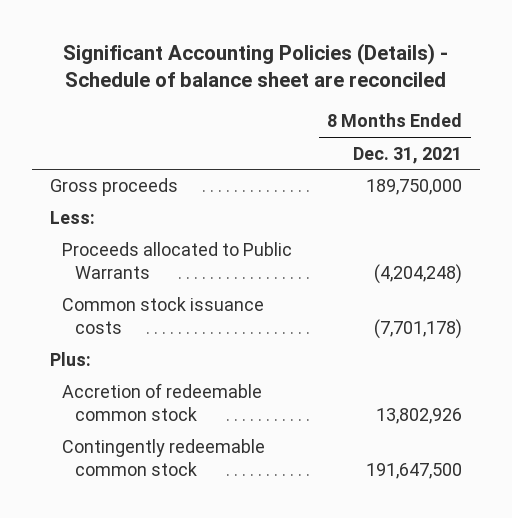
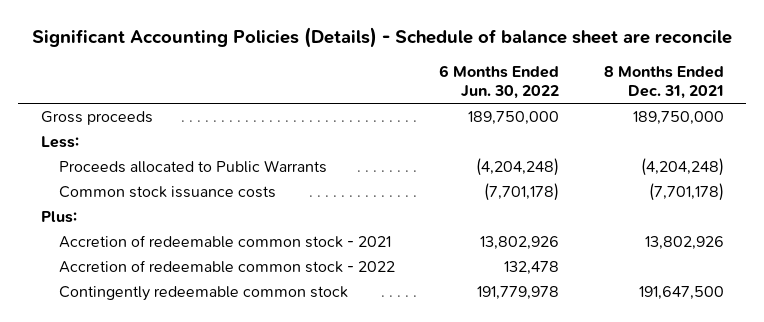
[63,42,449,88] Significant Accounting Policies (Details) - Schedule of balance sheet are reconciled -> [32,27,733,49] Significant Accounting Policies (Details) - Schedule of balance sheet are reconcile
none -> [439,65,560,99] 6 Months Ended Jun. 30, 2022
[62,383,263,421] Accretion of redeemable common stock -> [58,235,391,249] Accretion of redeemable common stock - 2021
none -> [58,260,395,274] Accretion of redeemable common stock - 2022

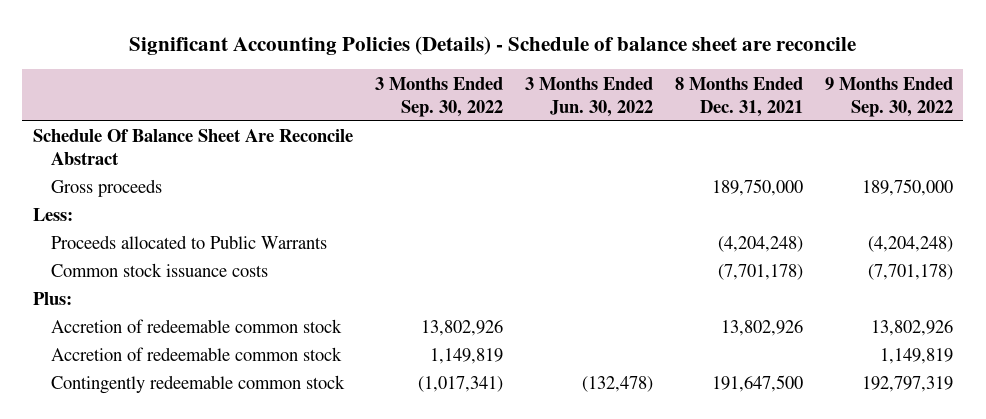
[439,65,560,99] 6 Months Ended Jun. 30, 2022 -> none
none -> [375,76,504,117] 3 Months Ended Sep. 30, 2022
none -> [524,76,653,117] 3 Months Ended Jun. 30, 2022
none -> [824,76,953,117] 9 Months Ended Sep. 30, 2022
none -> [33,129,354,166] Schedule Of Balance Sheet Are Reconcile Abstract
[58,235,391,249] Accretion of redeemable common stock - 2021 -> [50,319,342,334] Accretion of redeemable common stock
[58,260,395,274] Accretion of redeemable common stock - 2022 -> [50,347,342,362] Accretion of redeemable common stock

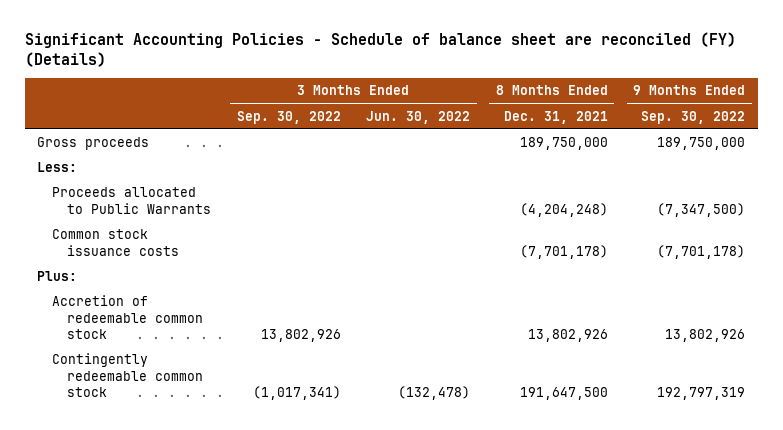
[128,36,856,56] Significant Accounting Policies (Details) - Schedule of balance sheet are reconcile -> [24,31,736,67] Significant Accounting Policies - Schedule of balance sheet are reconciled (FY) (Details)
[33,129,354,166] Schedule Of Balance Sheet Are Reconcile Abstract -> none
[867,236,953,253] (4,204,248) -> [657,202,746,217] (7,347,500)
[50,347,342,362] Accretion of redeemable common stock -> none

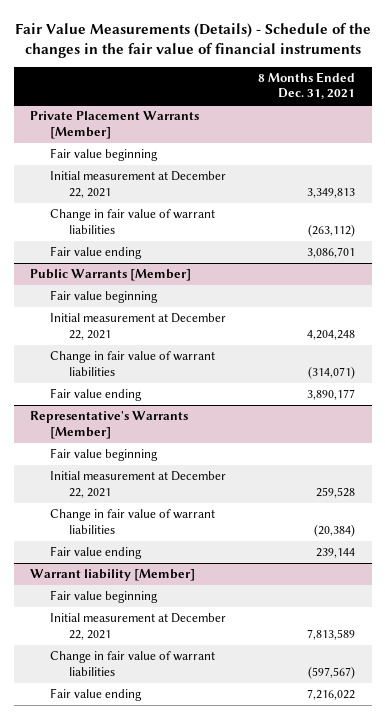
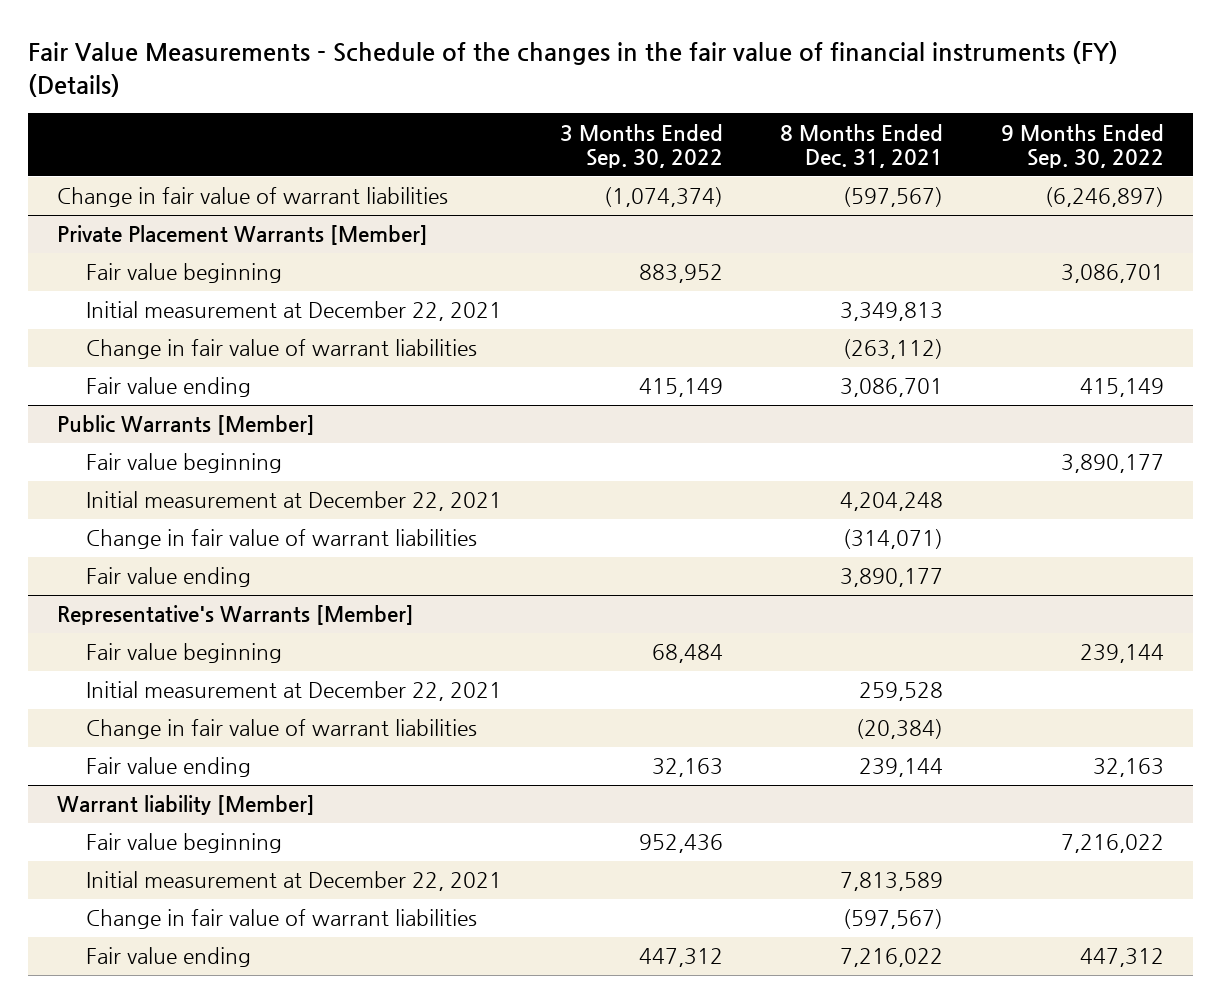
[14,22,371,58] Fair Value Measurements (Details) - Schedule of the changes in the fair value of financial instruments -> [28,41,1119,97] Fair Value Measurements - Schedule of the changes in the fair value of financial instruments (FY) (Details)
none -> [559,123,723,168] 3 Months Ended Sep. 30, 2022
none -> [1000,123,1164,168] 9 Months Ended Sep. 30, 2022
none -> [56,187,448,208] Change in fair value of warrant liabilities

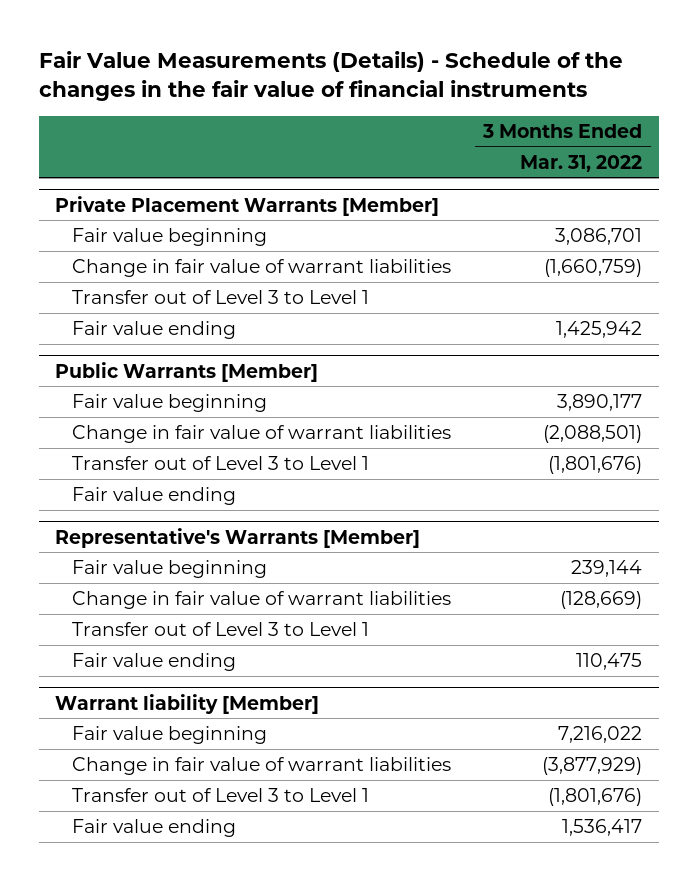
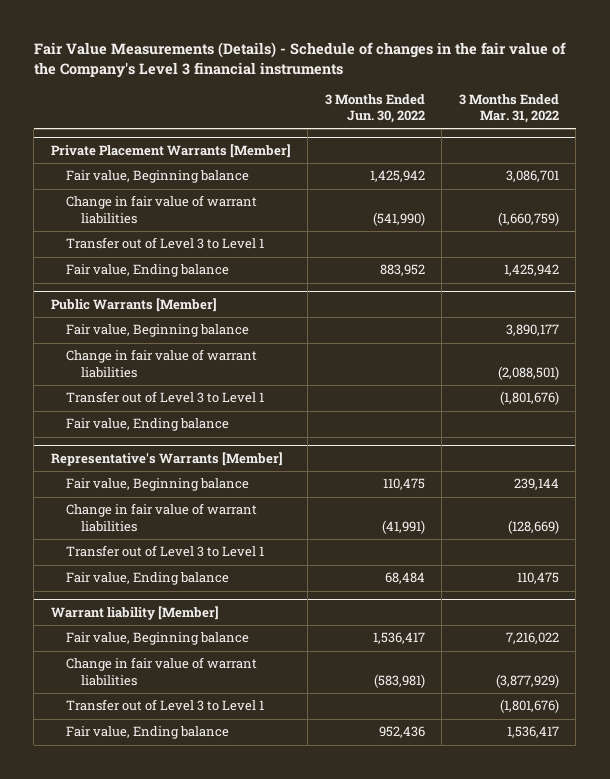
[38,51,623,102] Fair Value Measurements (Details) - Schedule of the changes in the fair value of financial instruments -> [33,41,566,78] Fair Value Measurements (Details) - Schedule of changes in the fair value of the Company's Level 3 financial instruments
none -> [324,93,425,124] 3 Months Ended Jun. 30, 2022
[71,227,267,246] Fair value beginning -> [66,170,250,184] Fair value, Beginning balance
[71,320,236,339] Fair value ending -> [66,264,230,278] Fair value, Ending balance
[71,393,267,412] Fair value beginning -> [66,324,250,338] Fair value, Beginning balance
[71,486,236,505] Fair value ending -> [66,418,230,432] Fair value, Ending balance
[71,559,267,578] Fair value beginning -> [66,478,250,492] Fair value, Beginning balance
[71,652,236,671] Fair value ending -> [66,572,230,586] Fair value, Ending balance
[71,725,267,744] Fair value beginning -> [66,632,250,646] Fair value, Beginning balance
[71,818,236,837] Fair value ending -> [66,726,230,740] Fair value, Ending balance

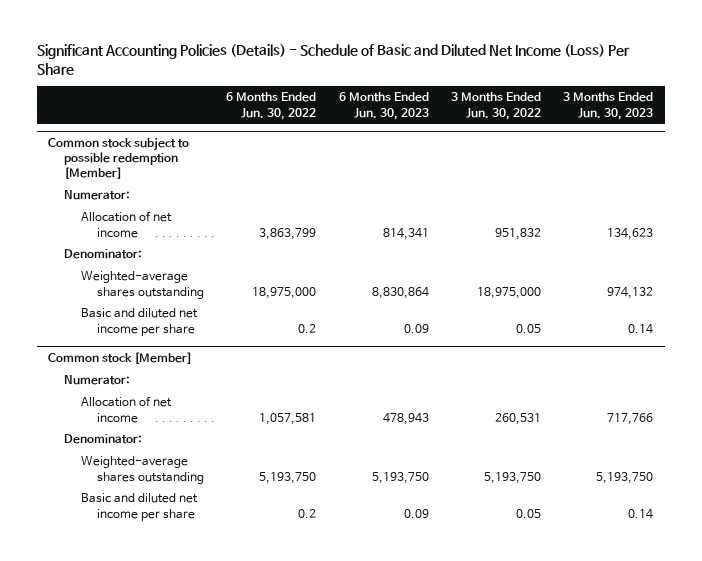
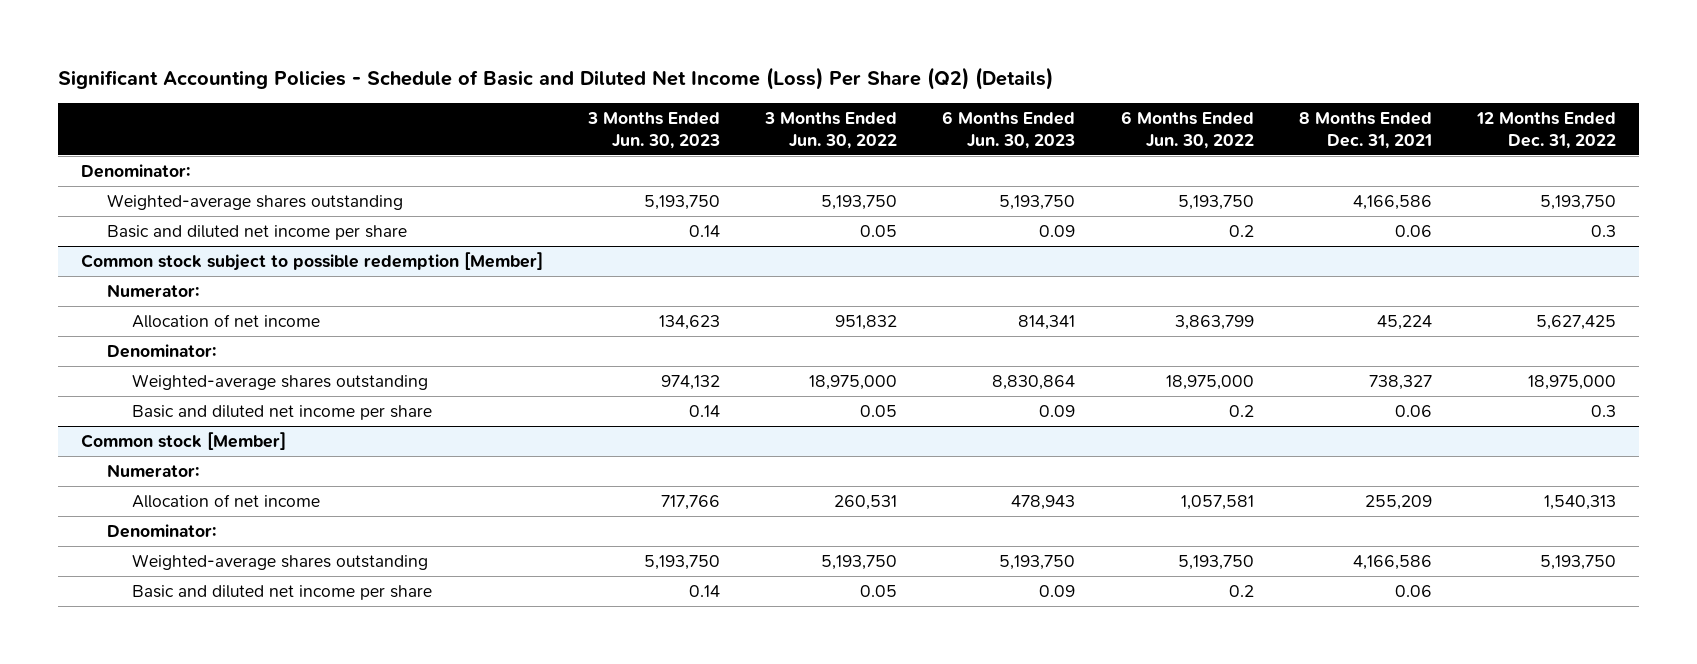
[36,44,630,76] Significant Accounting Policies (Details) - Schedule of Basic and Diluted Net Income (Loss) Per Share -> [58,67,1054,91] Significant Accounting Policies - Schedule of Basic and Diluted Net Income (Loss) Per Share (Q2) (Details)
none -> [1298,111,1432,149] 8 Months Ended Dec. 31, 2021
none -> [1476,111,1617,149] 12 Months Ended Dec. 31, 2022
none -> [80,164,190,179] Denominator:
none -> [106,194,403,211] Weighted-average shares outstanding
none -> [106,225,407,241] Basic and diluted net income per share

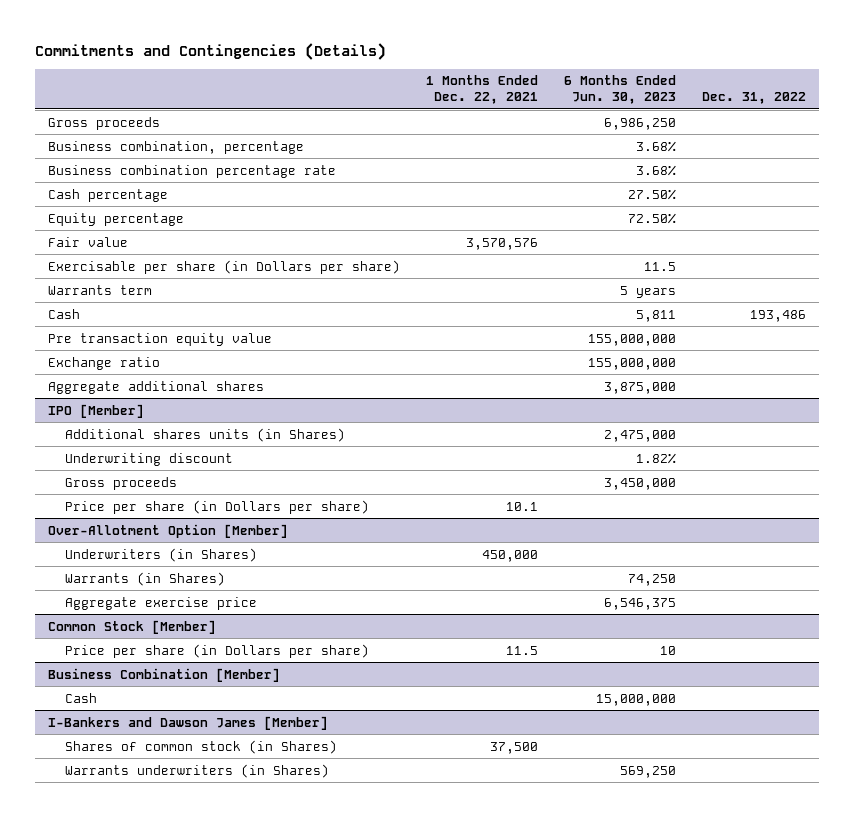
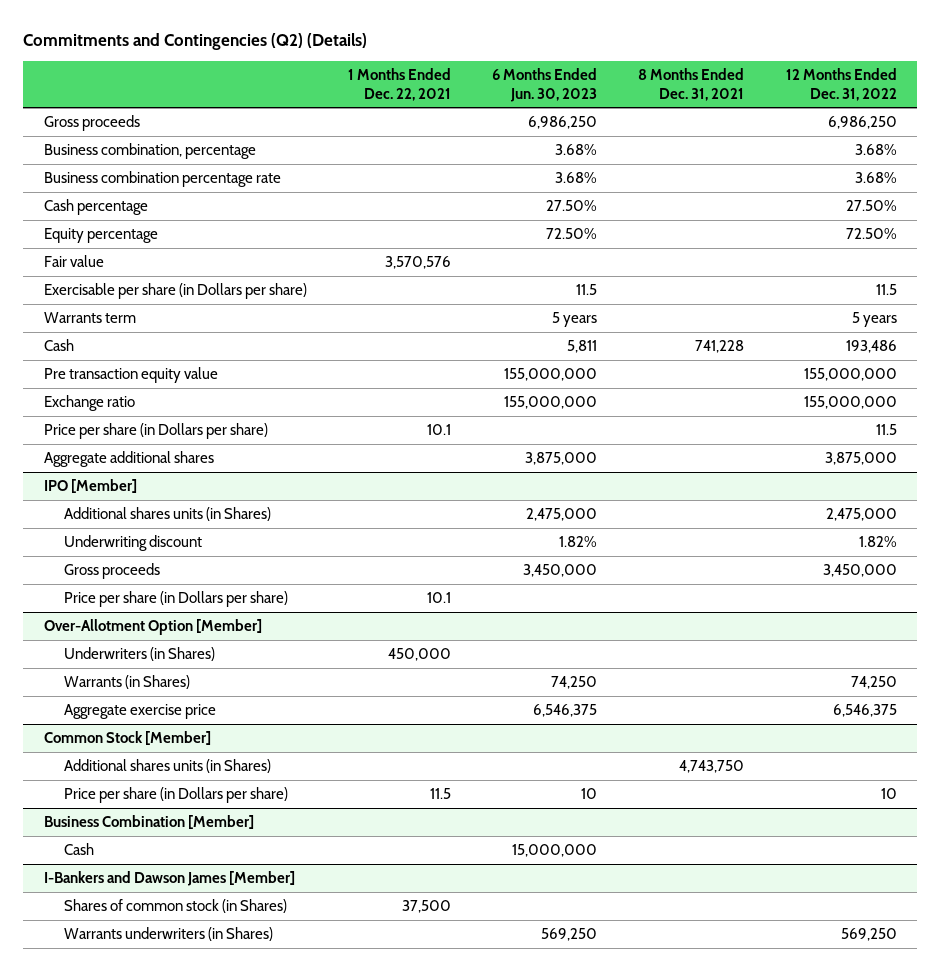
[35,42,387,60] Commitments and Contingencies (Details) -> [22,33,367,51] Commitments and Contingencies (Q2) (Details)
[702,92,807,105] Dec. 31, 2022 -> none
none -> [638,68,745,101] 8 Months Ended Dec. 31, 2021
none -> [785,68,897,101] 12 Months Ended Dec. 31, 2022
none -> [43,423,268,440] Price per share (in Dollars per share)
none -> [63,759,271,774] Additional shares units (in Shares)

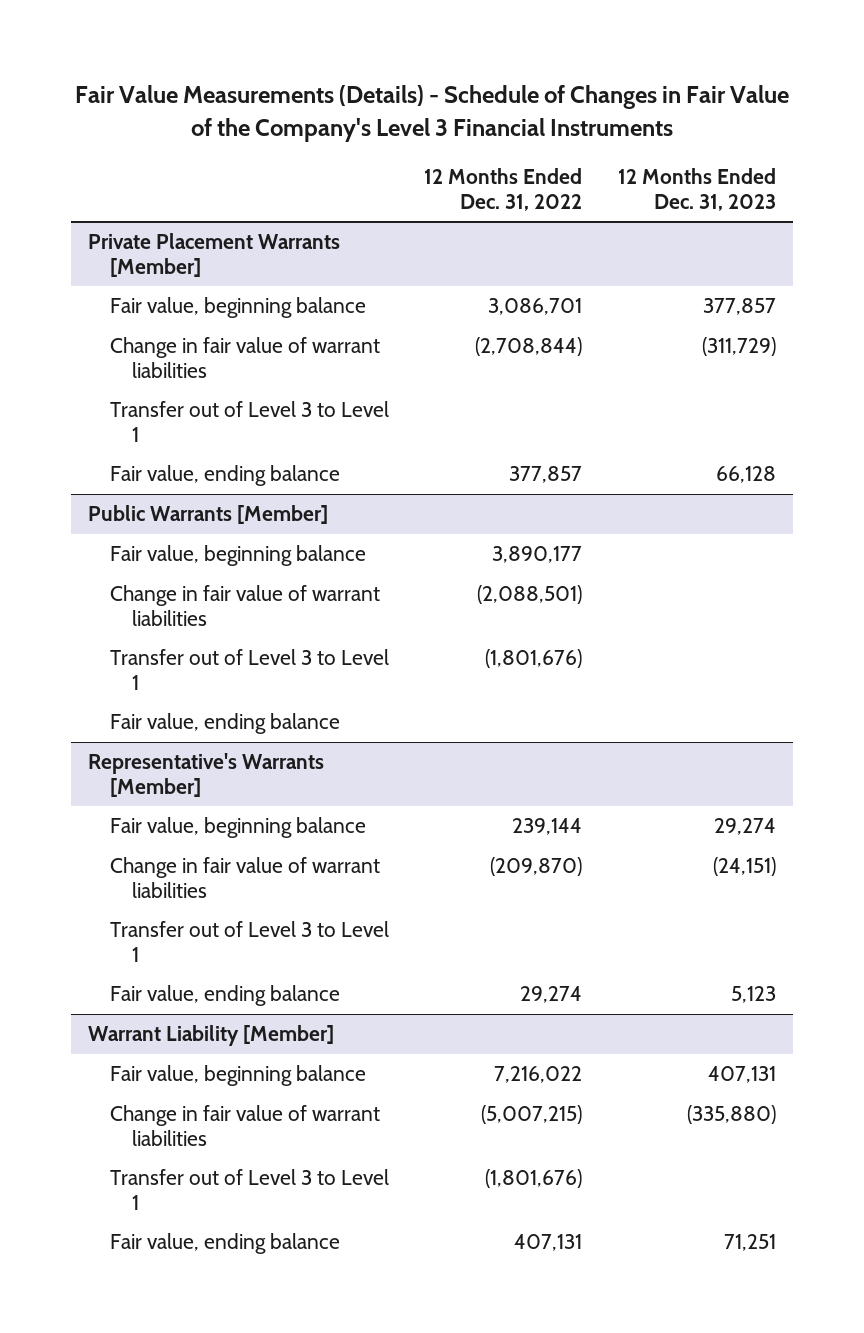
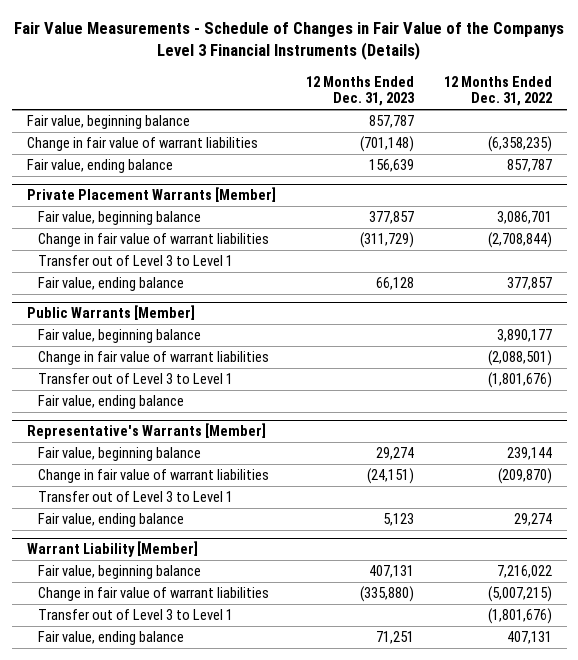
[74,85,789,142] Fair Value Measurements (Details) - Schedule of Changes in Fair Value of the Company's Level 3 Financial Instruments -> [14,21,565,61] Fair Value Measurements - Schedule of Changes in Fair Value of the Companys Level 3 Financial Instruments (Details)
none -> [26,115,190,130] Fair value, beginning balance
none -> [26,137,258,152] Change in fair value of warrant liabilities
none -> [26,159,173,174] Fair value, ending balance

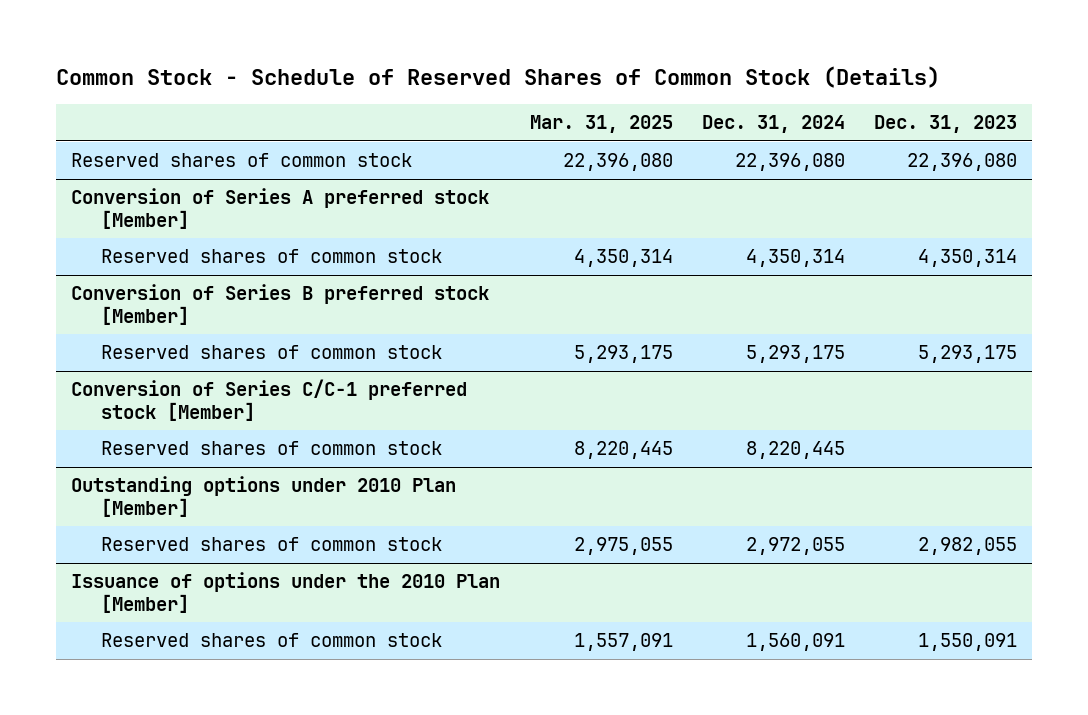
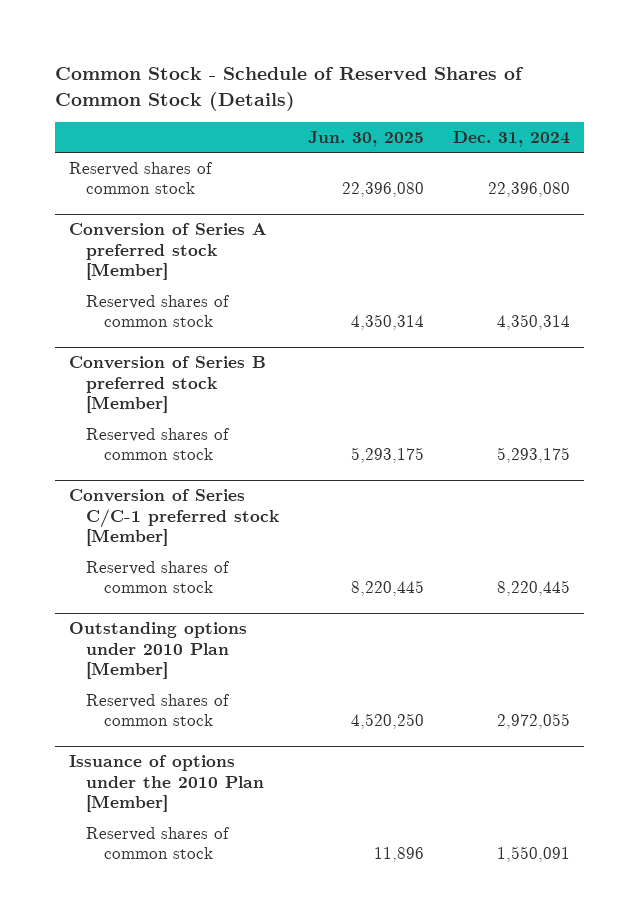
[529,115,673,134] Mar. 31, 2025 -> none
[874,115,1018,134] Dec. 31, 2023 -> none
none -> [308,130,425,147] Jun. 30, 2025
[745,633,845,652] 1,560,091 -> [496,846,570,863] 1,550,091

